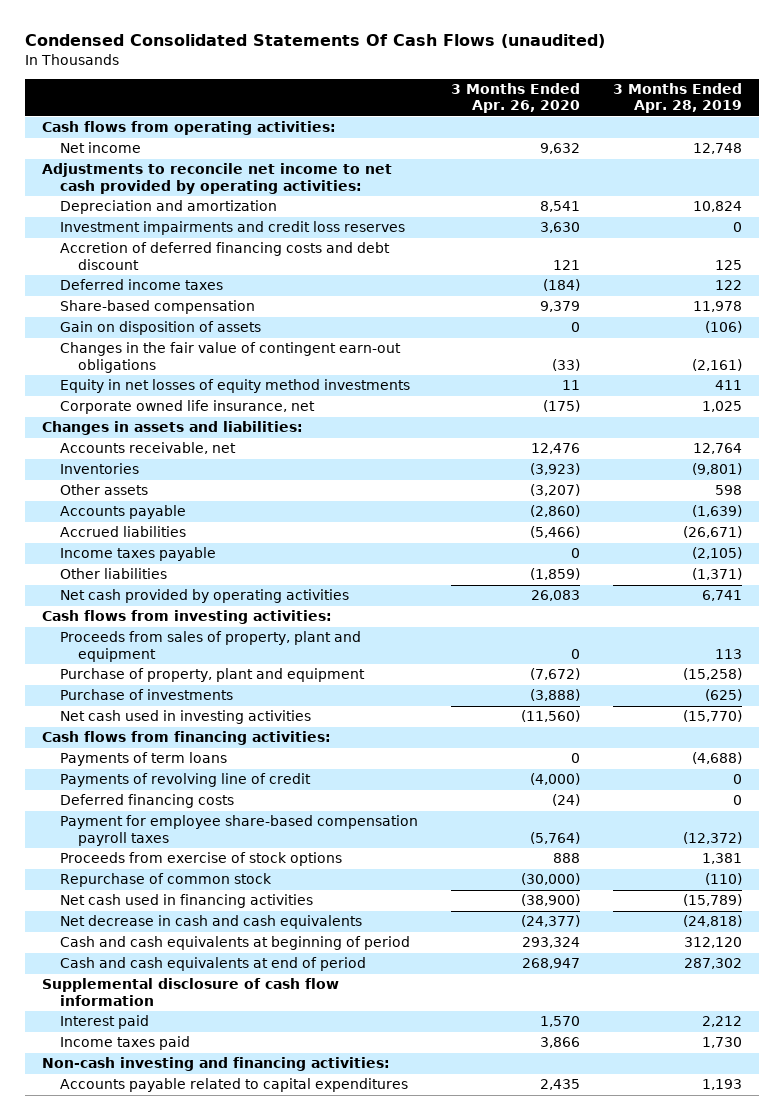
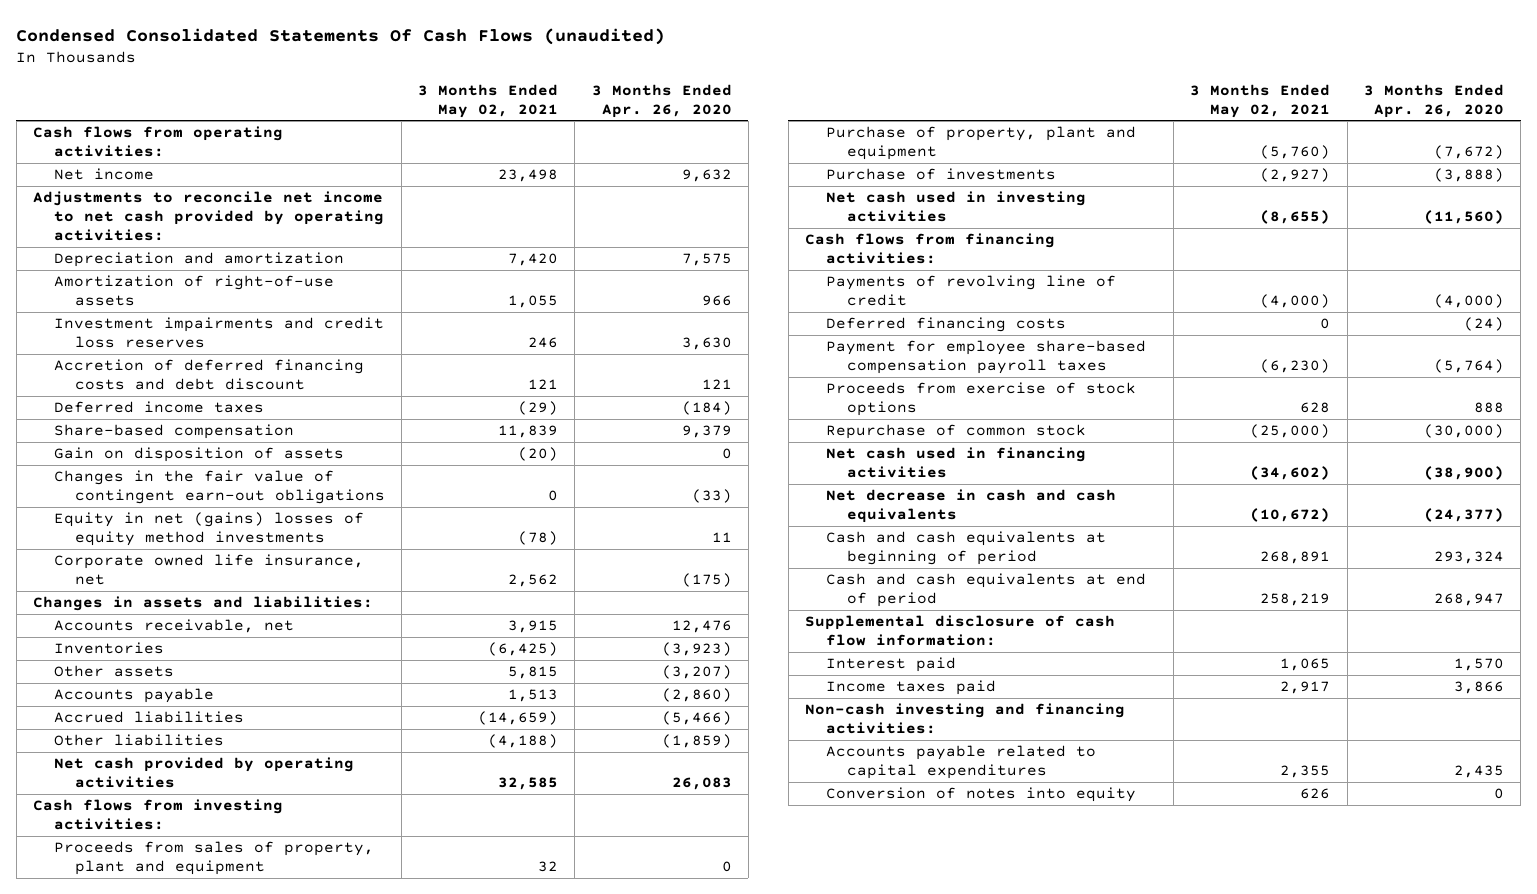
[613,83,743,114] 3 Months Ended Apr. 28, 2019 -> none
none -> [418,83,559,118] 3 Months Ended May 02, 2021
[539,201,580,213] 8,541 -> [681,253,732,267] 7,575
none -> [53,275,334,307] Amortization of right-of-use assets
[59,379,410,394] Equity in net losses of equity method investments -> [53,512,364,547] Equity in net (gains) losses of equity method investments
[59,547,216,562] Income taxes payable -> none
[59,752,227,767] Payments of term loans -> none
[41,978,339,1006] Supplemental disclosure of cash flow information -> [804,615,1115,647] Supplemental disclosure of cash flow information:
none -> [826,787,1137,803] Conversion of notes into equity

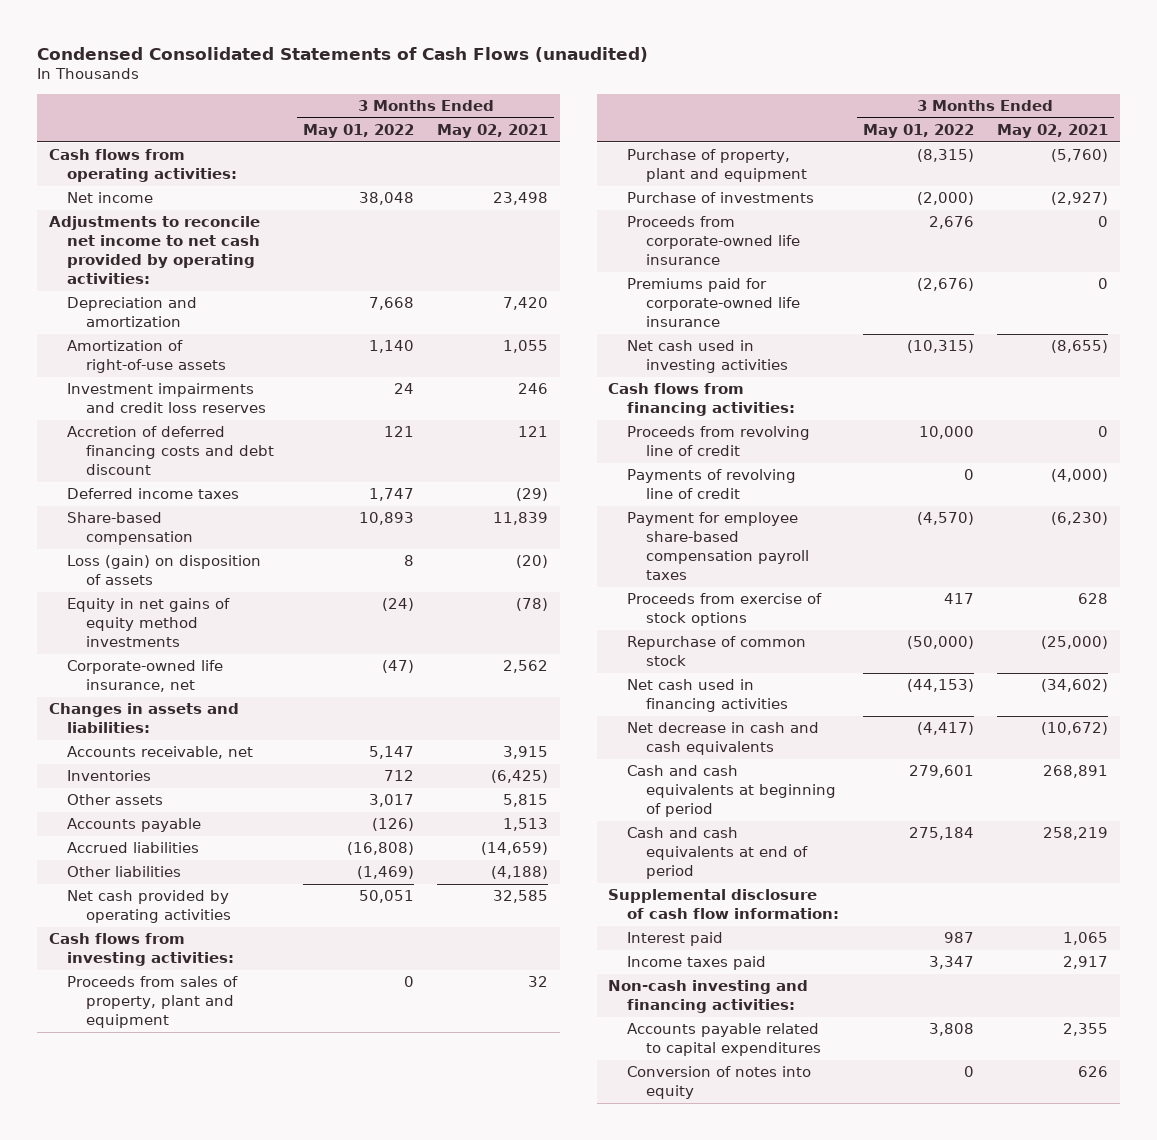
[16,27,666,45] Condensed Consolidated Statements Of Cash Flows (unaudited) -> [36,46,648,62] Condensed Consolidated Statements of Cash Flows (unaudited)
[591,83,732,118] 3 Months Ended Apr. 26, 2020 -> none
none -> [302,124,414,139] May 01, 2022
[53,470,385,505] Changes in the fair value of contingent earn-out obligations -> none
[53,447,344,463] Gain on disposition of assets -> [67,555,262,586] Loss (gain) on disposition of assets
[53,512,364,547] Equity in net (gains) losses of equity method investments -> [67,598,231,648] Equity in net gains of equity method investments
[53,554,364,586] Corporate owned life insurance, net -> [67,660,224,693] Corporate-owned life insurance, net
none -> [627,216,800,266] Proceeds from corporate-owned life insurance
none -> [627,278,800,328] Premiums paid for corporate-owned life insurance
none -> [627,426,811,457] Proceeds from revolving line of credit
[826,317,1067,333] Deferred financing costs -> none

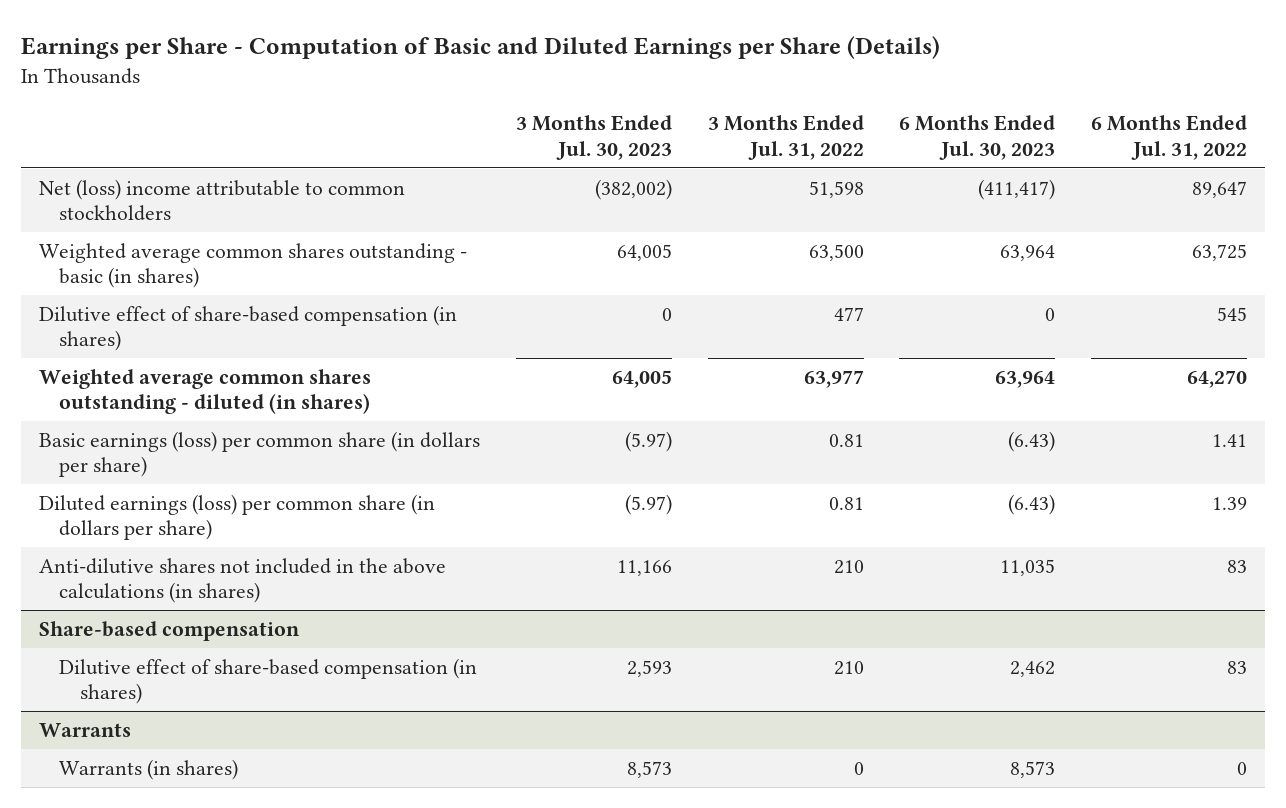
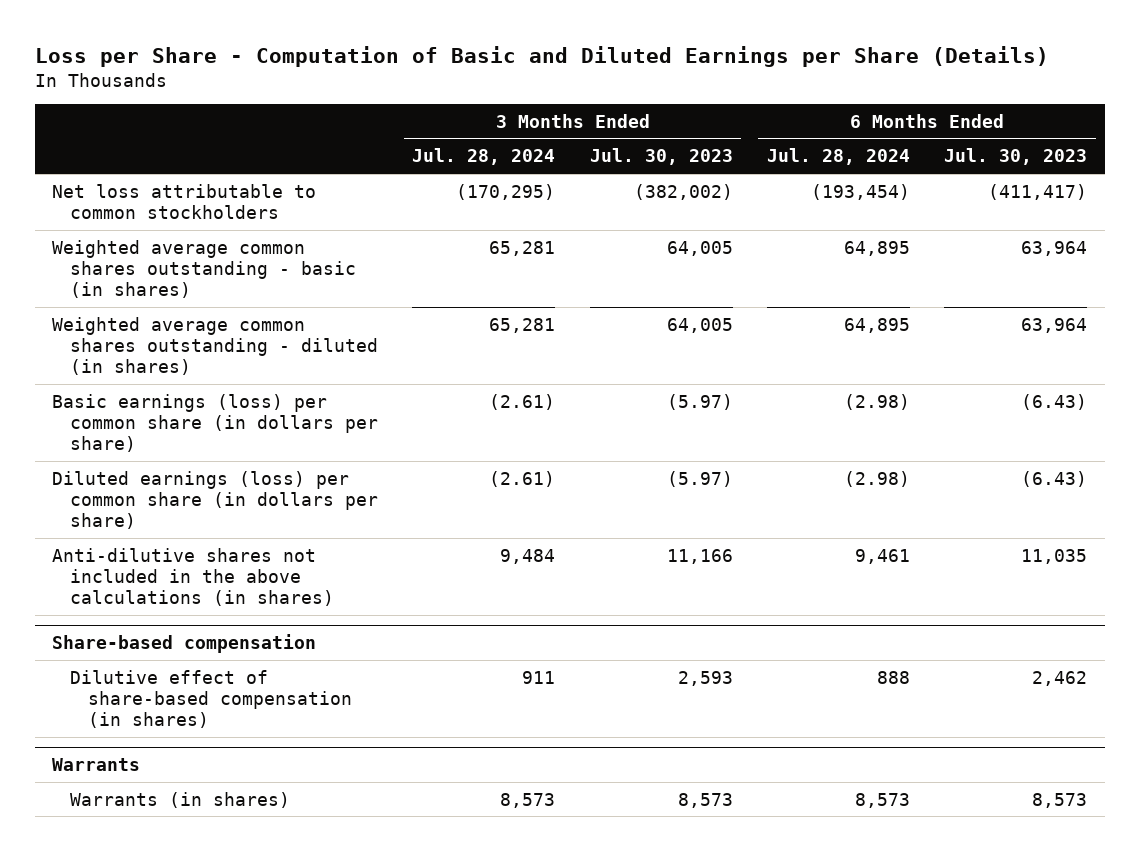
[21,36,941,60] Earnings per Share - Computation of Basic and Diluted Earnings per Share (Details) -> [35,45,1050,67] Loss per Share - Computation of Basic and Diluted Earnings per Share (Details)
[707,115,864,160] 3 Months Ended Jul. 31, 2022 -> none
[1091,115,1248,160] 6 Months Ended Jul. 31, 2022 -> none
none -> [412,148,556,166] Jul. 28, 2024
none -> [767,148,911,166] Jul. 28, 2024
[38,178,405,222] Net (loss) income attributable to common stockholders -> [52,183,317,220] Net loss attributable to common stockholders
[38,304,457,352] Dilutive effect of share-based compensation (in shares) -> none

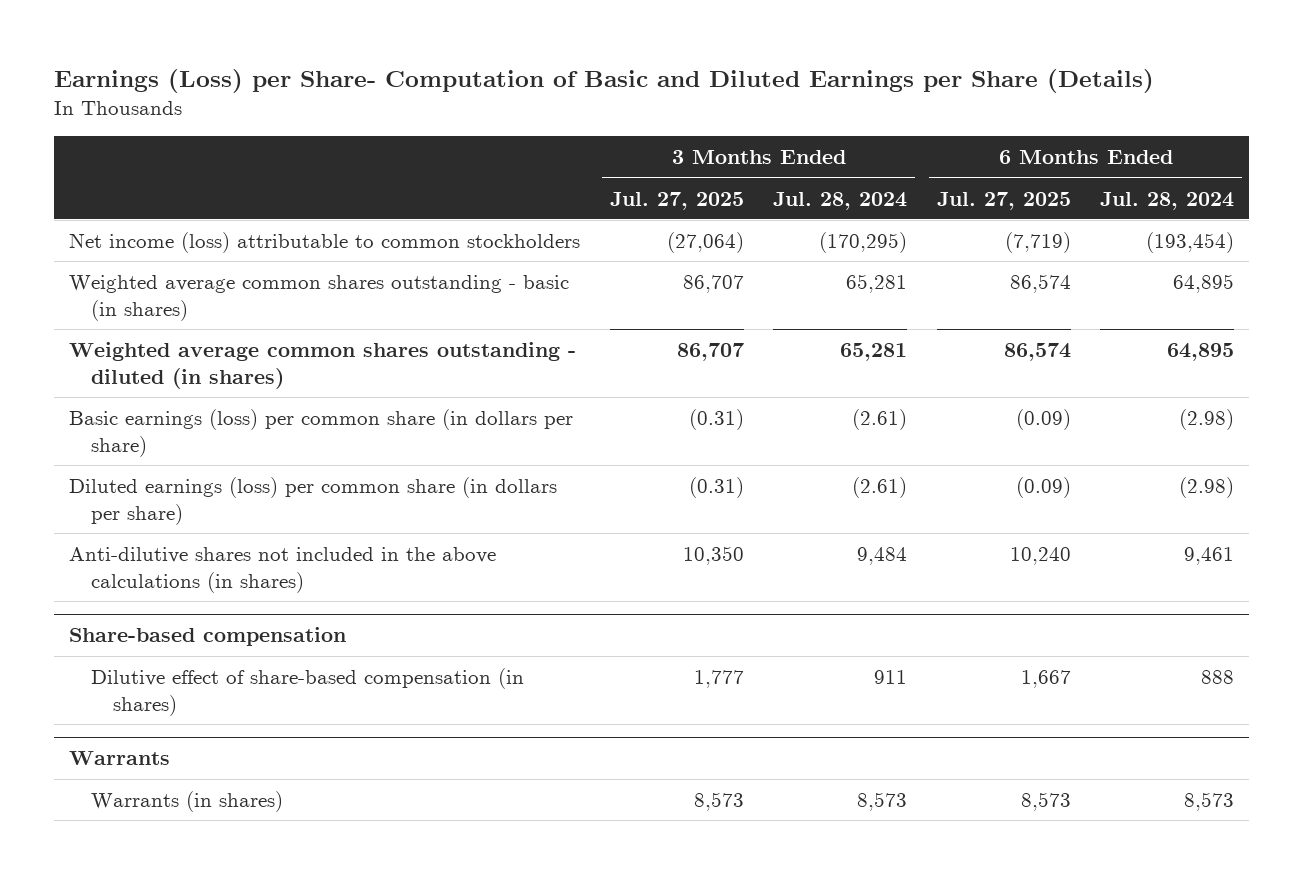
[35,45,1050,67] Loss per Share - Computation of Basic and Diluted Earnings per Share (Details) -> [54,68,1155,93] Earnings (Loss) per Share- Computation of Basic and Diluted Earnings per Share (Details)
[589,148,733,166] Jul. 30, 2023 -> none
[944,148,1088,166] Jul. 30, 2023 -> none
none -> [609,191,744,210] Jul. 27, 2025
none -> [936,191,1071,210] Jul. 27, 2025
[52,183,317,220] Net loss attributable to common stockholders -> [69,231,581,253] Net income (loss) attributable to common stockholders

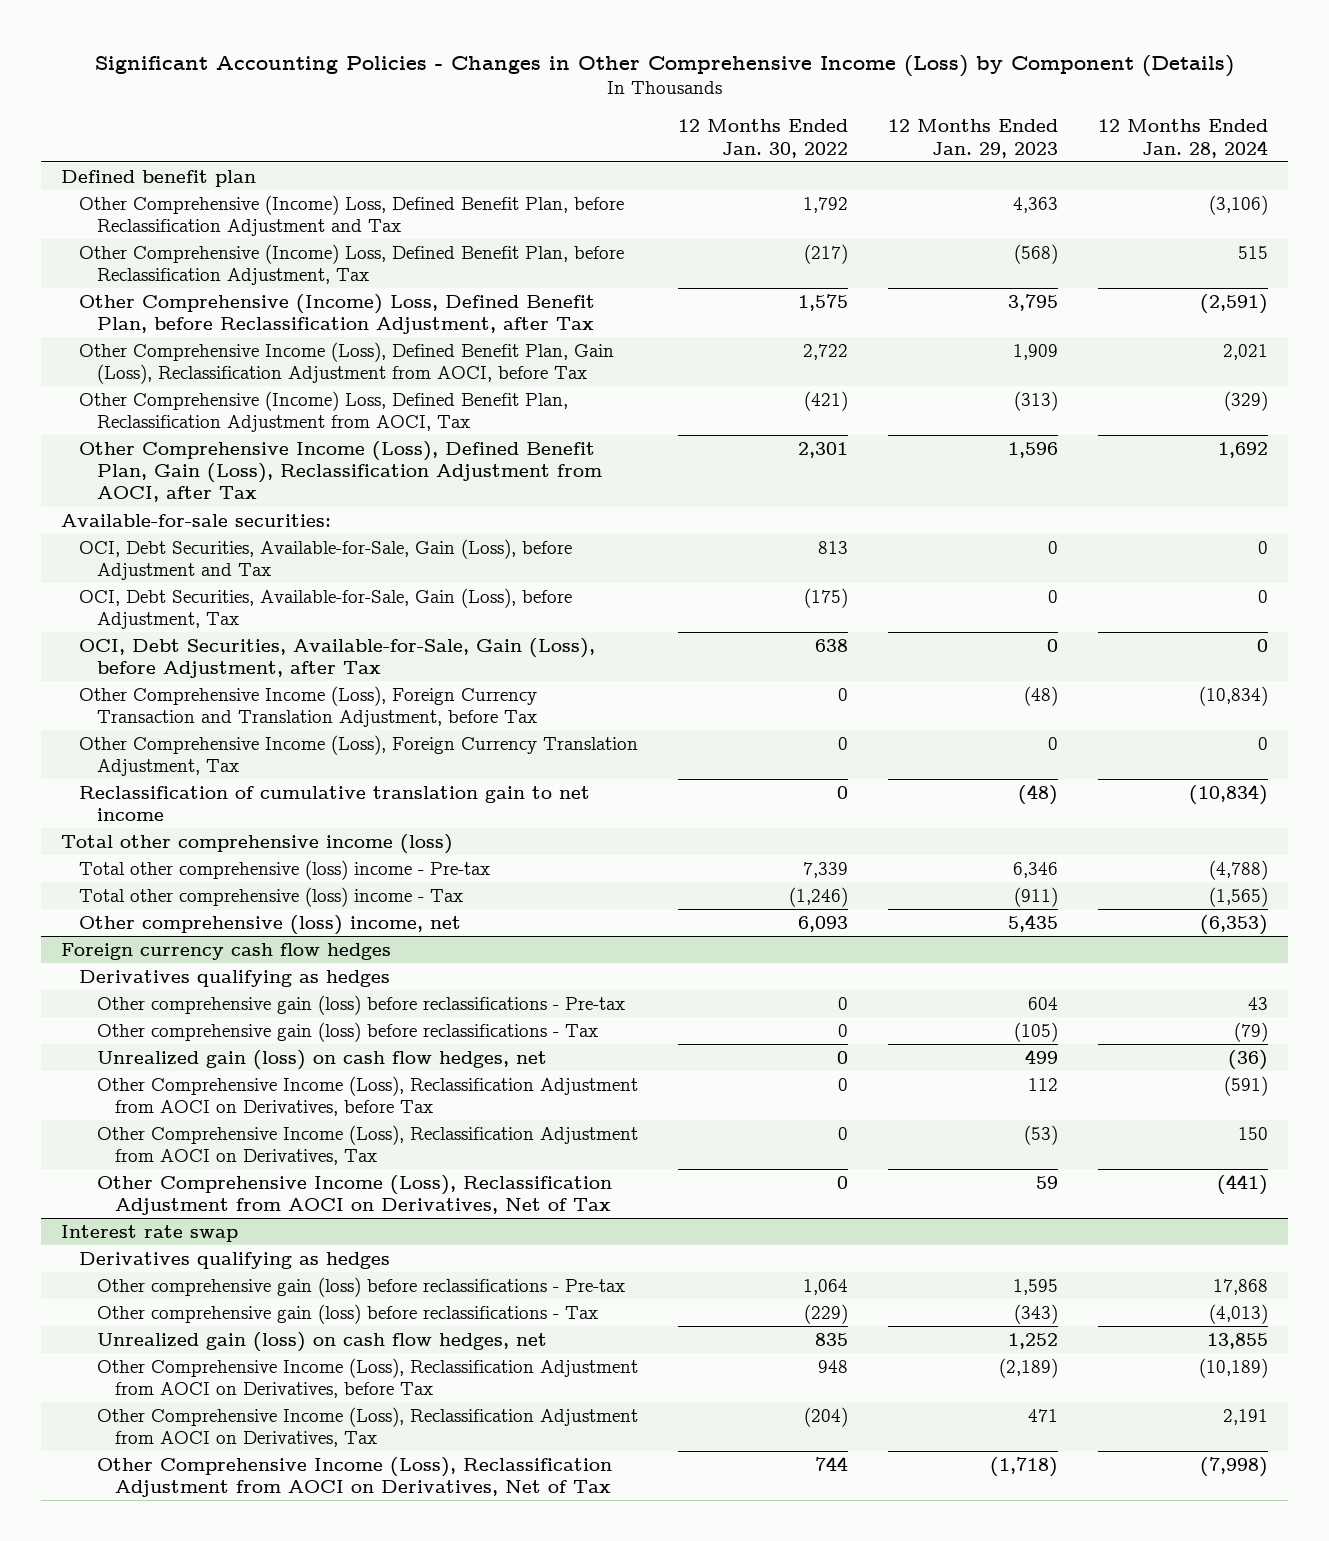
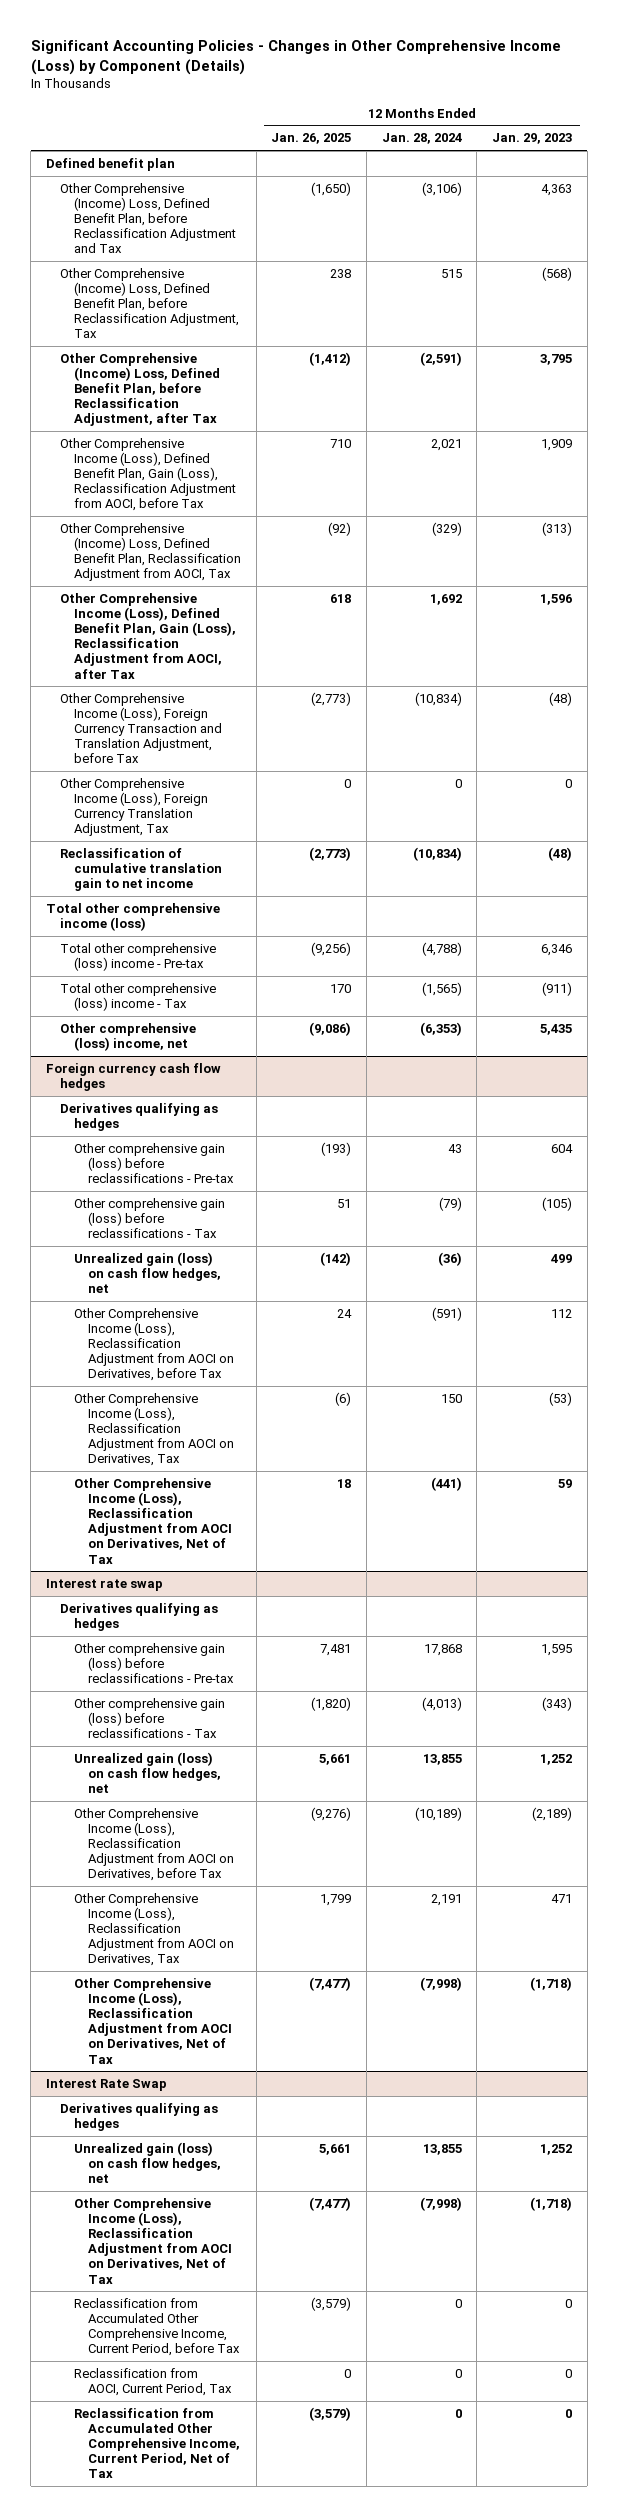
[678,119,849,158] 12 Months Ended Jan. 30, 2022 -> none
none -> [271,133,352,145] Jan. 26, 2025
[61,513,332,527] Available-for-sale securities: -> none
[79,538,573,581] OCI, Debt Securities, Available-for-Sale, Gain (Loss), before Adjustment and Tax -> none
[79,587,573,630] OCI, Debt Securities, Available-for-Sale, Gain (Loss), before Adjustment, Tax -> none
[79,637,596,679] OCI, Debt Securities, Available-for-Sale, Gain (Loss), before Adjustment, after Tax -> none
none -> [46,2078,168,2091] Interest Rate Swap
none -> [59,2102,218,2132] Derivatives qualifying as hedges
none -> [73,2141,221,2184] Unrealized gain (loss) on cash flow hedges, net
none -> [73,2197,232,2284] Other Comprehensive Income (Loss), Reclassification Adjustment from AOCI on Derivatives, Net of Tax
none -> [73,2297,240,2357] Reclassification from Accumulated Other Comprehensive Income, Current Period, before Tax
none -> [73,2367,232,2397] Reclassification from AOCI, Current Period, Tax
none -> [73,2407,240,2479] Reclassification from Accumulated Other Comprehensive Income, Current Period, Net of Tax

